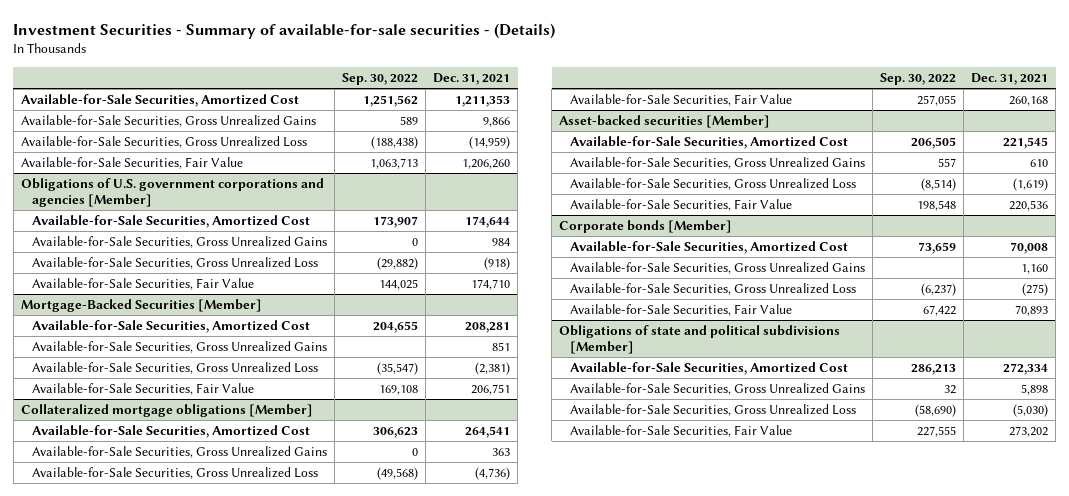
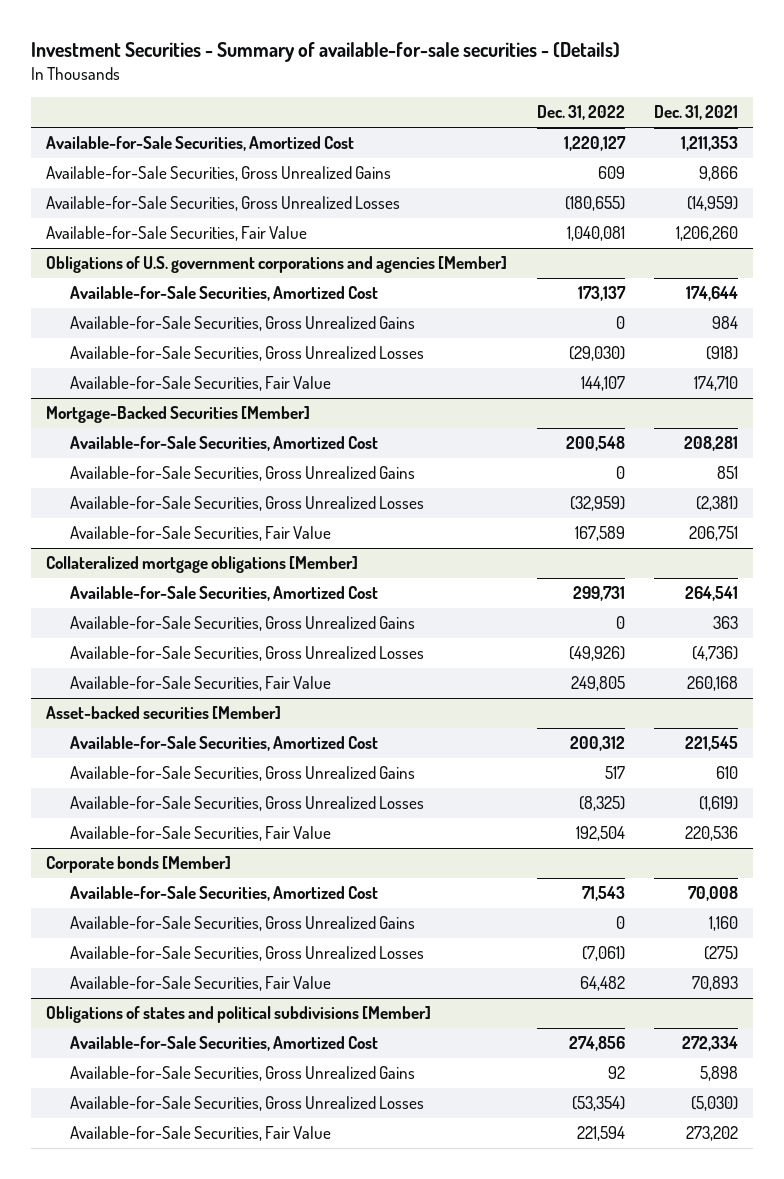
[341,73,418,86] Sep. 30, 2022 -> none
none -> [536,105,625,121] Dec. 31, 2022
[21,136,308,149] Available-for-Sale Securities, Gross Unrealized Loss -> [45,196,400,212] Available-for-Sale Securities, Gross Unrealized Losses
[31,257,318,270] Available-for-Sale Securities, Gross Unrealized Loss -> [70,346,425,362] Available-for-Sale Securities, Gross Unrealized Losses
[31,362,318,375] Available-for-Sale Securities, Gross Unrealized Loss -> [70,496,425,512] Available-for-Sale Securities, Gross Unrealized Losses
[31,467,318,480] Available-for-Sale Securities, Gross Unrealized Loss -> [70,646,425,662] Available-for-Sale Securities, Gross Unrealized Losses
[569,178,856,191] Available-for-Sale Securities, Gross Unrealized Loss -> [70,796,425,812] Available-for-Sale Securities, Gross Unrealized Losses
[569,283,856,296] Available-for-Sale Securities, Gross Unrealized Loss -> [70,946,425,962] Available-for-Sale Securities, Gross Unrealized Losses
[559,325,841,355] Obligations of state and political subdivisions [Member] -> [45,1006,431,1024] Obligations of states and political subdivisions [Member]
[569,404,856,417] Available-for-Sale Securities, Gross Unrealized Loss -> [70,1096,425,1112] Available-for-Sale Securities, Gross Unrealized Losses

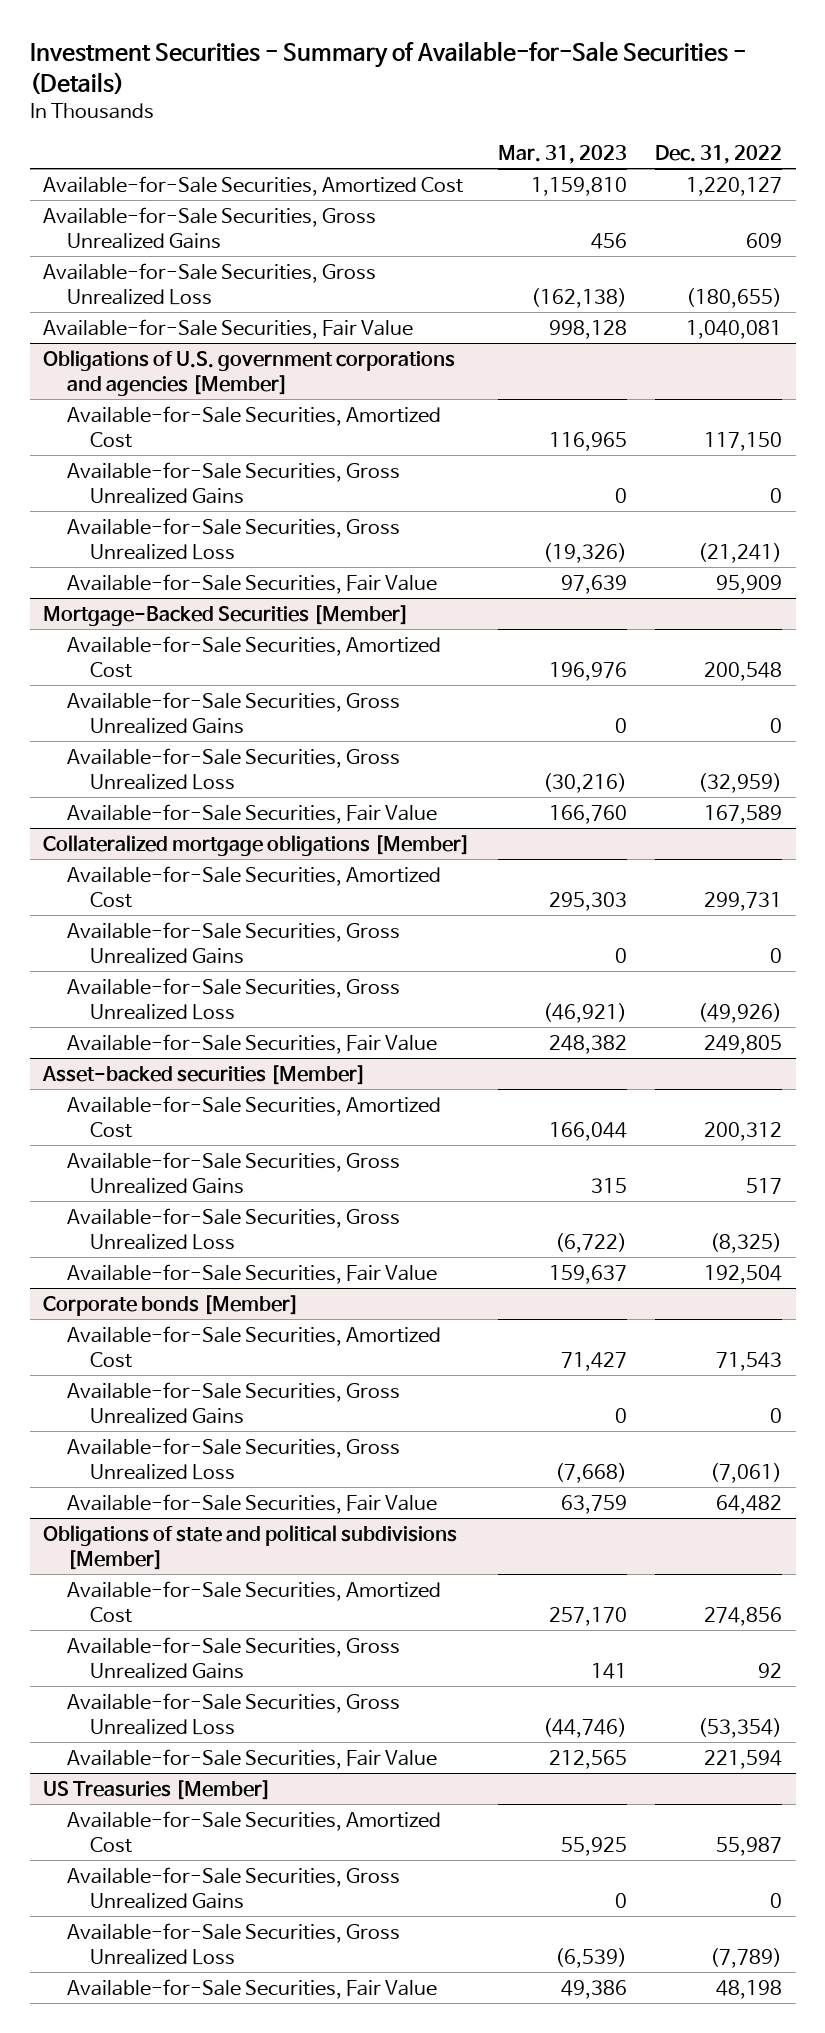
[30,42,620,63] Investment Securities - Summary of available-for-sale securities - (Details) -> [29,41,746,95] Investment Securities - Summary of Available-for-Sale Securities - (Details)
[654,105,739,121] Dec. 31, 2021 -> none
none -> [498,144,628,164] Mar. 31, 2023
[45,196,400,212] Available-for-Sale Securities, Gross Unrealized Losses -> [43,262,377,305] Available-for-Sale Securities, Gross Unrealized Loss
[577,286,626,302] 173,137 -> [704,431,783,451] 117,150
[70,346,425,362] Available-for-Sale Securities, Gross Unrealized Losses -> [66,517,400,560] Available-for-Sale Securities, Gross Unrealized Loss
[568,346,625,362] (29,030) -> [698,542,783,563] (21,241)
[580,376,625,392] 144,107 -> [716,574,783,594] 95,909
[70,496,425,512] Available-for-Sale Securities, Gross Unrealized Losses -> [66,747,400,790] Available-for-Sale Securities, Gross Unrealized Loss
[70,646,425,662] Available-for-Sale Securities, Gross Unrealized Losses -> [66,977,400,1020] Available-for-Sale Securities, Gross Unrealized Loss
[70,796,425,812] Available-for-Sale Securities, Gross Unrealized Losses -> [66,1207,400,1250] Available-for-Sale Securities, Gross Unrealized Loss
[70,946,425,962] Available-for-Sale Securities, Gross Unrealized Losses -> [66,1437,400,1480] Available-for-Sale Securities, Gross Unrealized Loss
[45,1006,431,1024] Obligations of states and political subdivisions [Member] -> [43,1524,458,1570] Obligations of state and political subdivisions [Member]
[70,1096,425,1112] Available-for-Sale Securities, Gross Unrealized Losses -> [66,1692,400,1735] Available-for-Sale Securities, Gross Unrealized Loss
none -> [43,1779,272,1800] US Treasuries [Member]
none -> [66,1810,441,1853] Available-for-Sale Securities, Amortized Cost
none -> [66,1866,400,1909] Available-for-Sale Securities, Gross Unrealized Gains
none -> [66,1922,400,1965] Available-for-Sale Securities, Gross Unrealized Loss
none -> [66,1978,437,1999] Available-for-Sale Securities, Fair Value

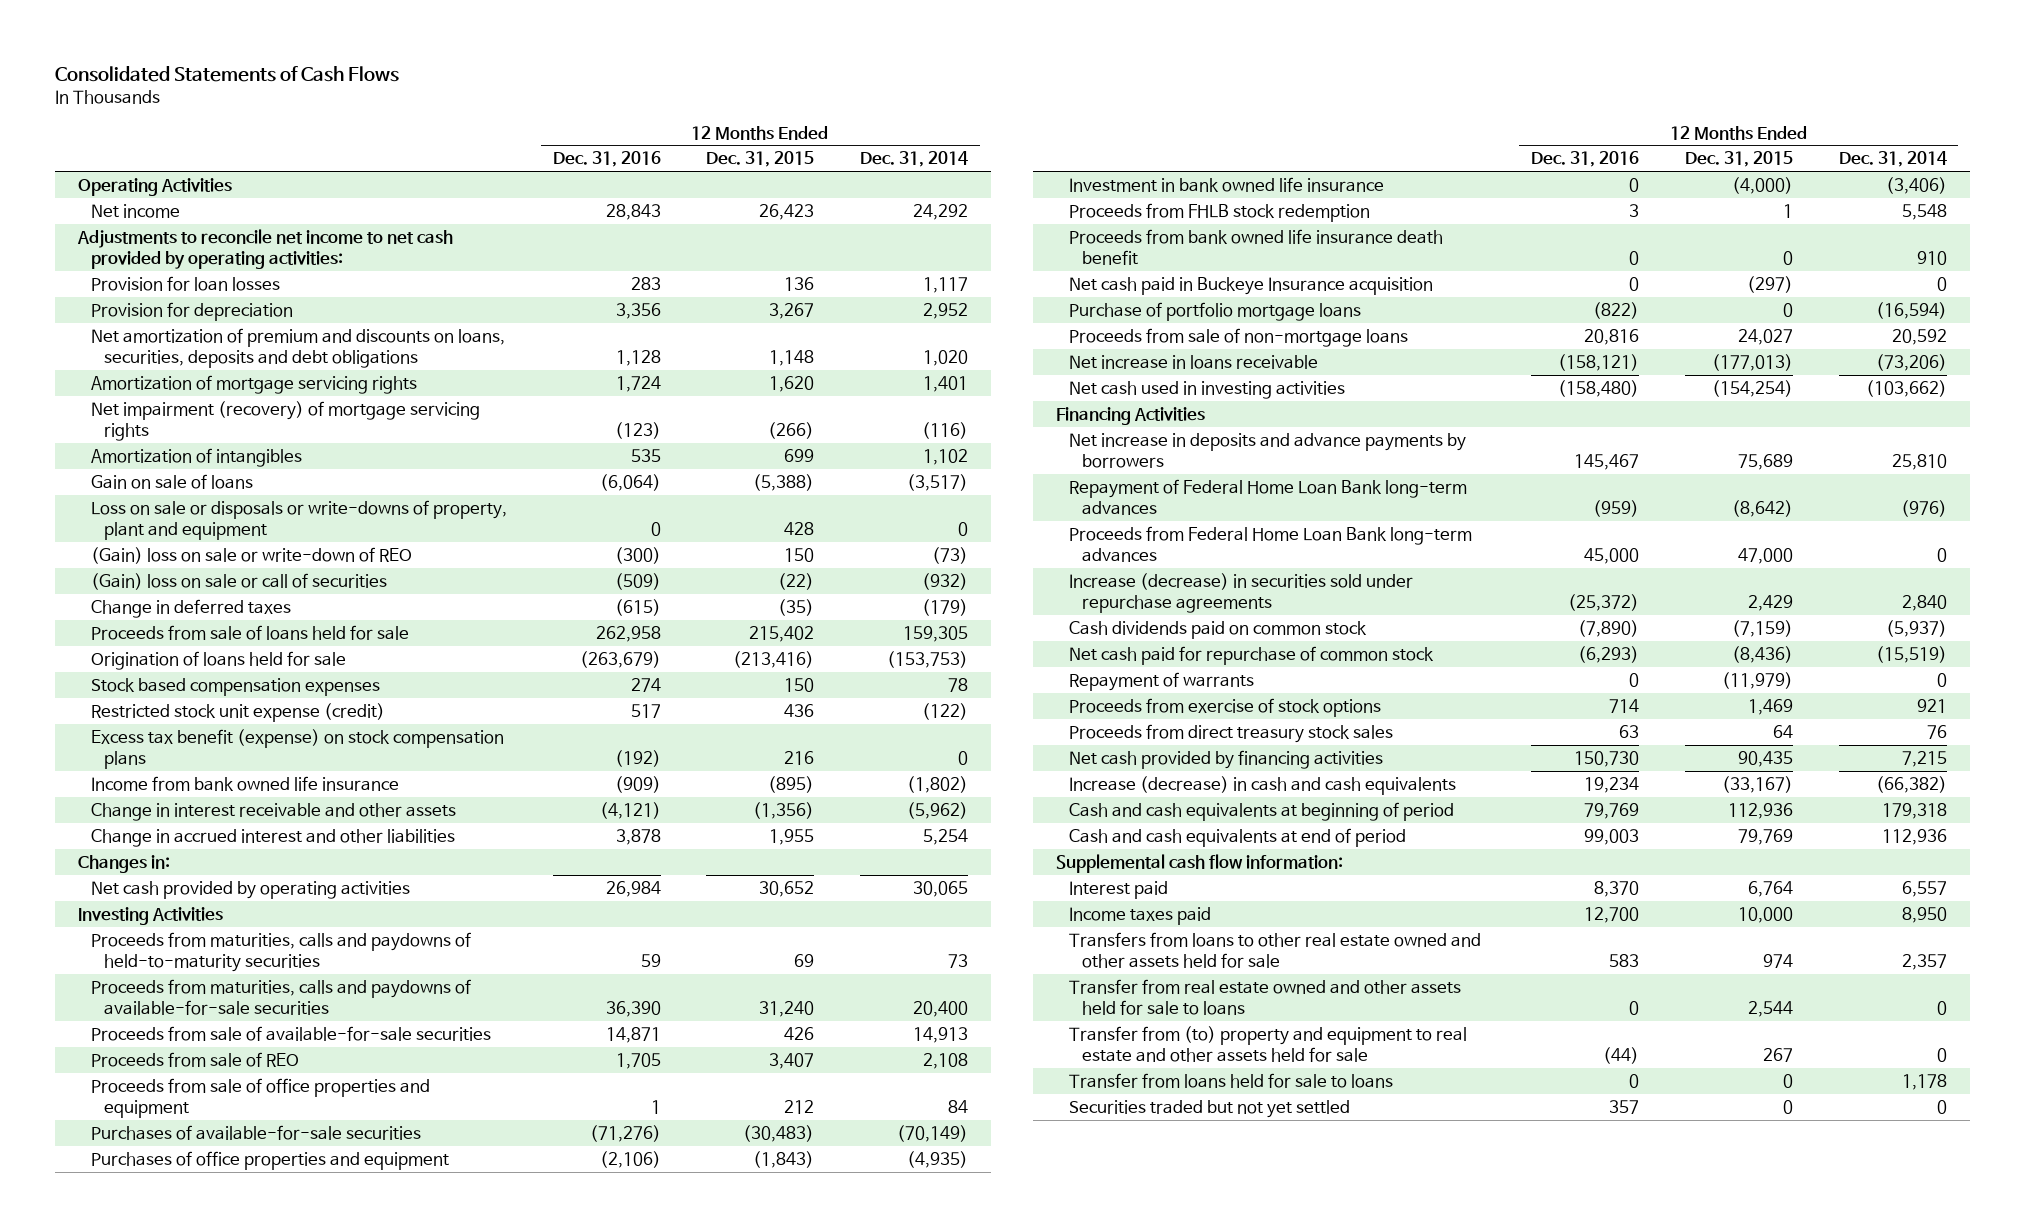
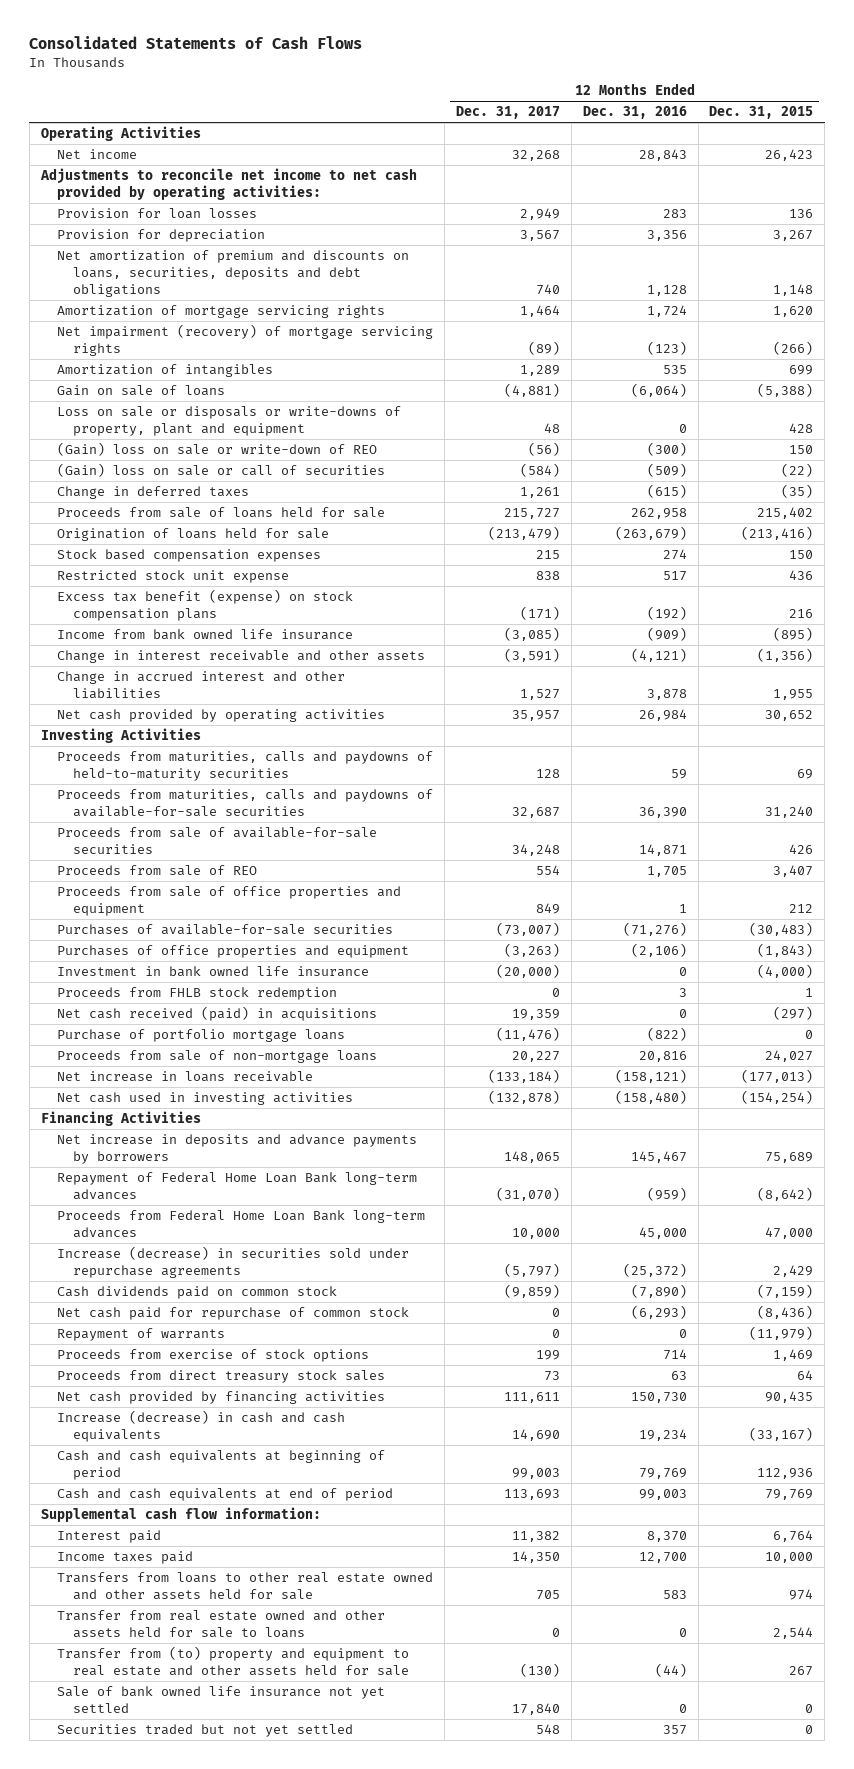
[860,151,969,168] Dec. 31, 2014 -> none
none -> [455,106,560,120] Dec. 31, 2017
[90,702,385,722] Restricted stock unit expense (credit) -> [57,570,290,584] Restricted stock unit expense
[77,854,170,873] Changes in: -> none
[1069,228,1444,266] Proceeds from bank owned life insurance death benefit -> none
[1069,276,1434,295] Net cash paid in Buckeye Insurance acquisition -> [57,1006,378,1022] Net cash received (paid) in acquisitions
[1069,1072,1394,1088] Transfer from loans held for sale to loans -> none
none -> [57,1686,386,1713] Sale of bank owned life insurance not yet settled

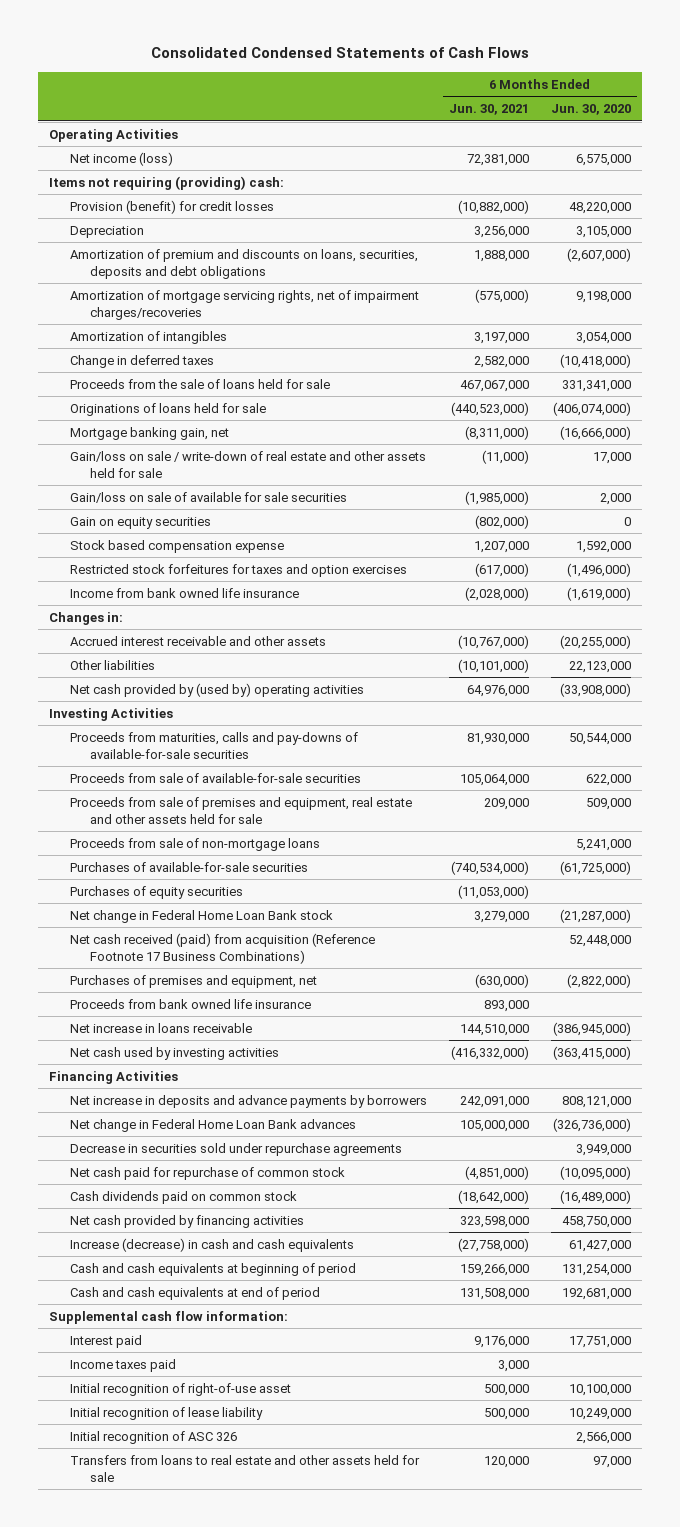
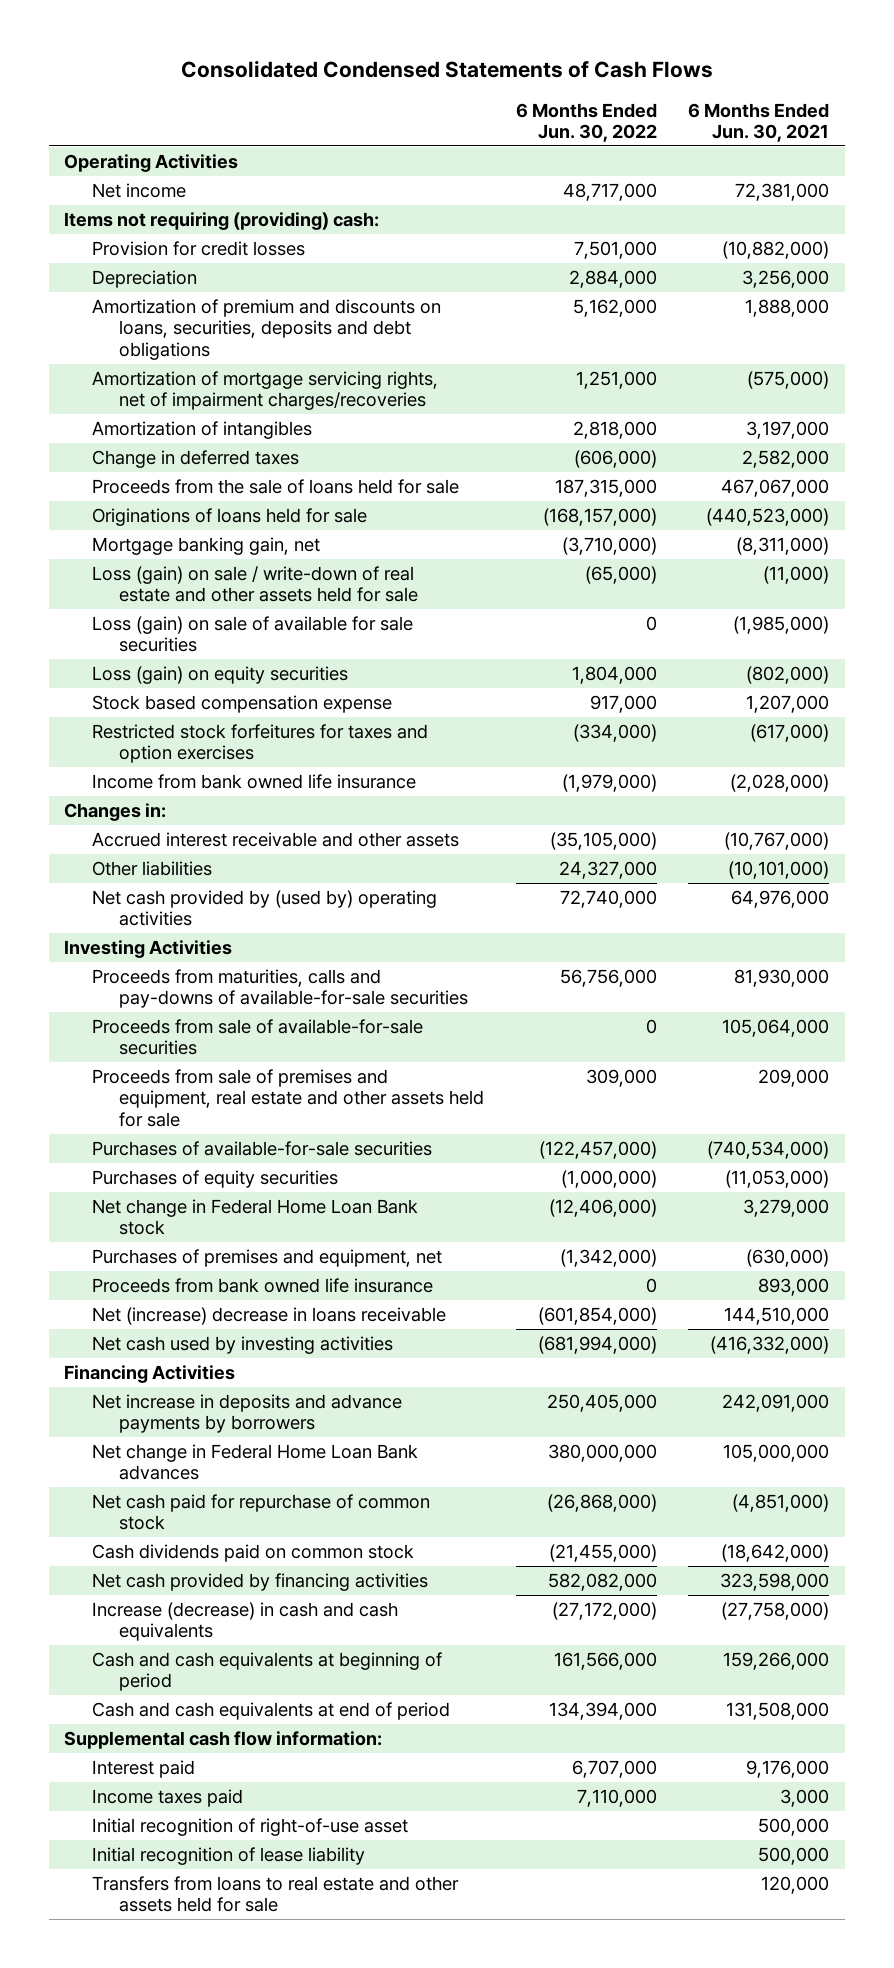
[551,103,632,115] Jun. 30, 2020 -> none
none -> [515,102,657,143] 6 Months Ended Jun. 30, 2022
[69,151,173,166] Net income (loss) -> [91,182,186,198] Net income
[69,199,274,214] Provision (benefit) for credit losses -> [91,240,305,256] Provision for credit losses
[69,450,426,478] Gain/loss on sale / write-down of real estate and other assets held for sale -> [91,565,419,603] Loss (gain) on sale / write-down of real estate and other assets held for sale
[69,491,347,503] Gain/loss on sale of available for sale securities -> [91,615,413,653] Loss (gain) on sale of available for sale securities
[69,516,211,529] Gain on equity securities -> [91,665,348,684] Loss (gain) on equity securities
[69,837,320,851] Proceeds from sale of non-mortgage loans -> none
[69,932,375,964] Net cash received (paid) from acquisition (Reference Footnote 17 Business Combinations) -> none
[69,1022,252,1033] Net increase in loans receivable -> [91,1306,446,1325] Net (increase) decrease in loans receivable
[69,1142,402,1156] Decrease in securities sold under repurchase agreements -> none
[69,1430,237,1444] Initial recognition of ASC 326 -> none

